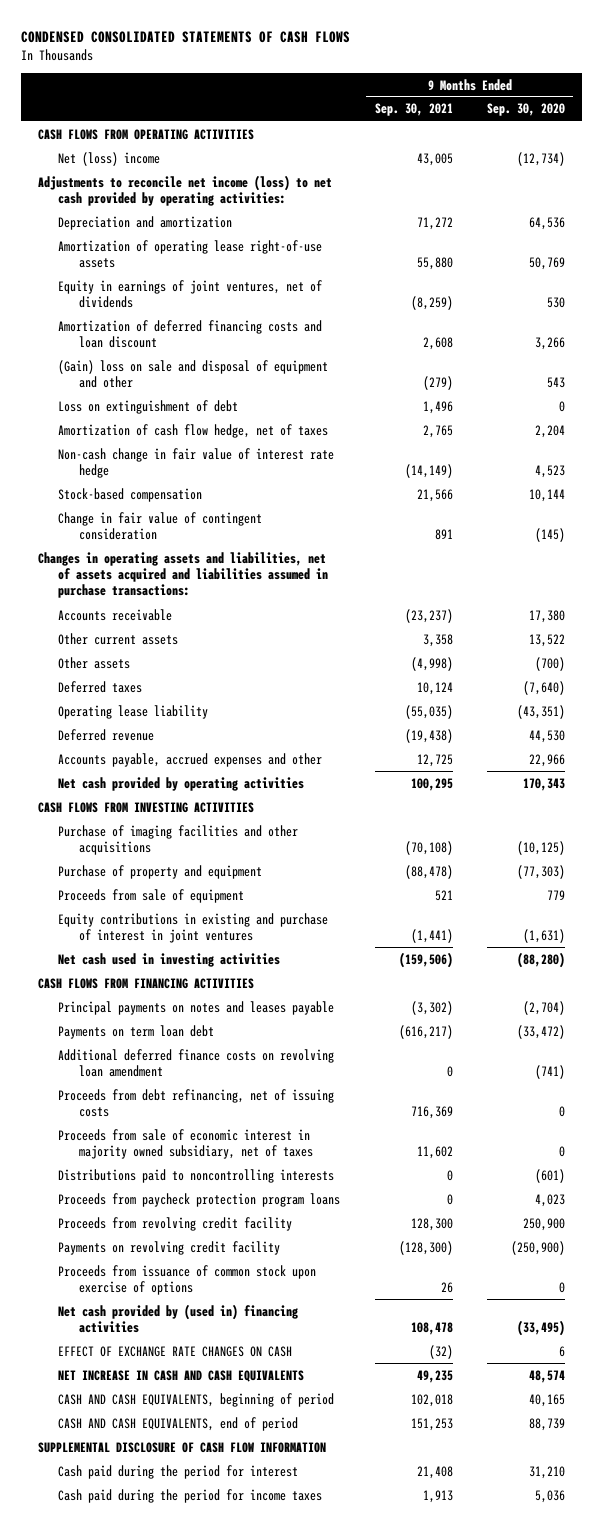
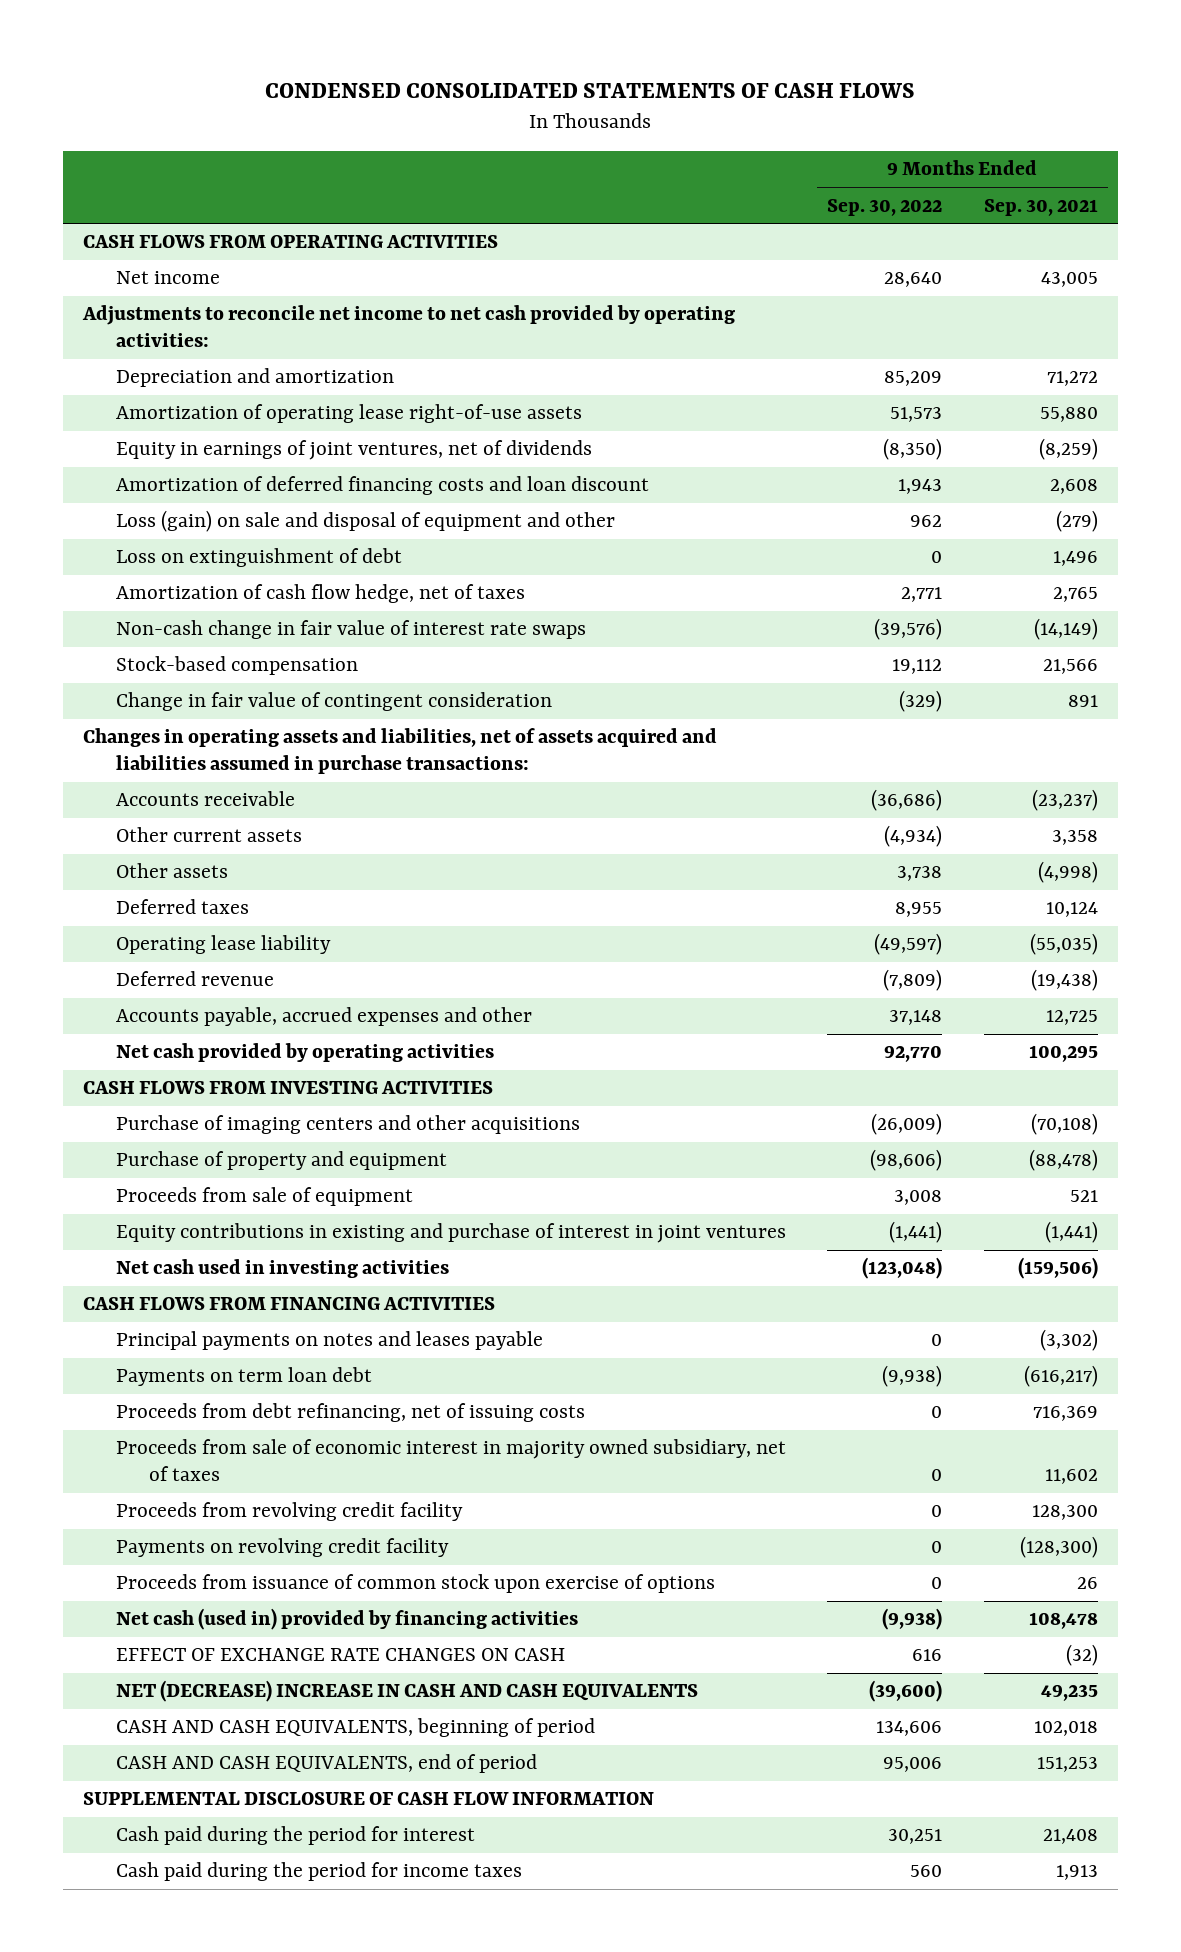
[486,103,565,117] Sep. 30, 2020 -> none
none -> [827,198,943,216] Sep. 30, 2022
[58,151,161,166] Net (loss) income -> [116,271,221,285] Net income
[38,174,333,206] Adjustments to reconcile net income (loss) to net cash provided by operating activities: -> [82,305,736,348] Adjustments to reconcile net income to net cash provided by operating activities:
[58,359,329,388] (Gain) loss on sale and disposal of equipment and other -> [116,510,616,533] Loss (gain) on sale and disposal of equipment and other
[58,447,335,478] Non-cash change in fair value of interest rate hedge -> [116,620,587,640] Non-cash change in fair value of interest rate swaps
[58,824,299,855] Purchase of imaging facilities and other acquisitions -> [116,1115,581,1135] Purchase of imaging centers and other acquisitions
[58,1048,335,1077] Additional deferred finance costs on revolving loan amendment -> none
[58,1168,335,1183] Distributions paid to noncontrolling interests -> none
[58,1192,341,1207] Proceeds from paycheck protection program loans -> none
[58,1303,299,1333] Net cash provided by (used in) financing activities -> [116,1608,579,1631] Net cash (used in) provided by financing activities
[58,1369,305,1382] NET INCREASE IN CASH AND CASH EQUIVALENTS -> [116,1680,699,1703] NET (DECREASE) INCREASE IN CASH AND CASH EQUIVALENTS

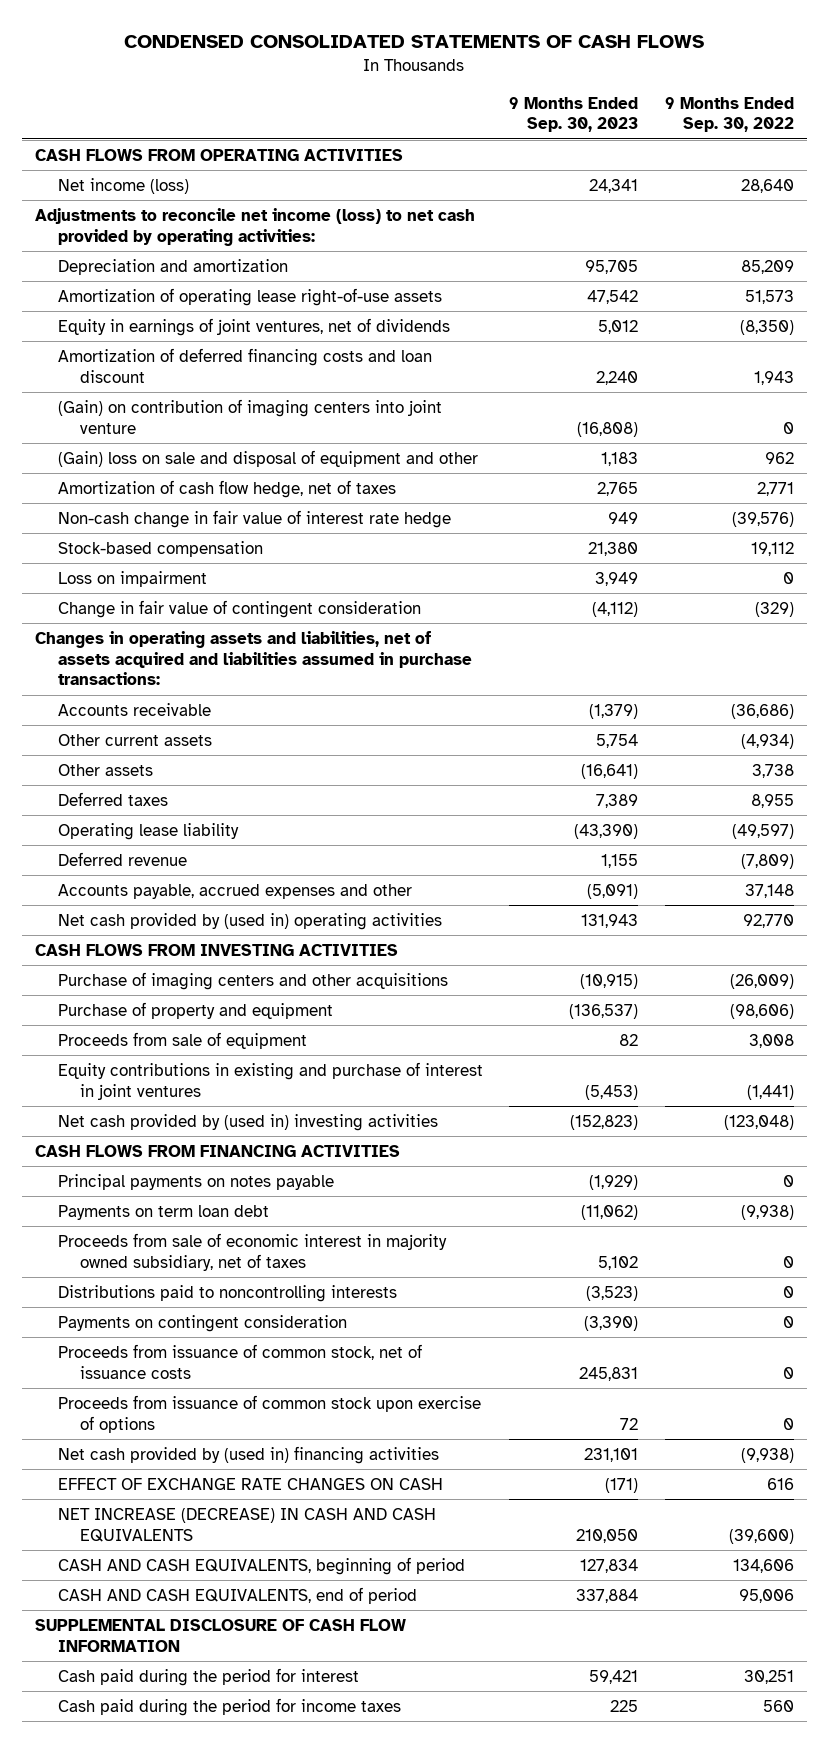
[983,198,1098,216] Sep. 30, 2021 -> none
none -> [509,96,639,133] 9 Months Ended Sep. 30, 2023
[116,271,221,285] Net income -> [57,177,189,194] Net income (loss)
[82,305,736,348] Adjustments to reconcile net income to net cash provided by operating activities: -> [35,207,476,246] Adjustments to reconcile net income (loss) to net cash provided by operating activities:
[116,548,403,568] Loss on extinguishment of debt -> none
none -> [57,398,442,434] (Gain) on contribution of imaging centers into joint venture
[116,510,616,533] Loss (gain) on sale and disposal of equipment and other -> [57,449,478,467] (Gain) loss on sale and disposal of equipment and other
[116,620,587,640] Non-cash change in fair value of interest rate swaps -> [57,509,451,528] Non-cash change in fair value of interest rate hedge
none -> [57,570,207,587] Loss on impairment
[116,1043,495,1063] Net cash provided by operating activities -> [57,912,442,930] Net cash provided by (used in) operating activities
[116,1259,450,1279] Net cash used in investing activities -> [57,1113,438,1131] Net cash provided by (used in) investing activities
[116,1331,544,1351] Principal payments on notes and leases payable -> [57,1173,334,1190] Principal payments on notes payable
[116,1403,586,1423] Proceeds from debt refinancing, net of issuing costs -> none
[116,1502,464,1522] Proceeds from revolving credit facility -> none
[116,1538,450,1558] Payments on revolving credit facility -> none
none -> [57,1284,397,1302] Distributions paid to noncontrolling interests
none -> [57,1314,347,1332] Payments on contingent consideration
none -> [57,1343,422,1379] Proceeds from issuance of common stock, net of issuance costs
[116,1608,579,1631] Net cash (used in) provided by financing activities -> [57,1445,439,1464] Net cash provided by (used in) financing activities
[116,1680,699,1703] NET (DECREASE) INCREASE IN CASH AND CASH EQUIVALENTS -> [57,1507,436,1542] NET INCREASE (DECREASE) IN CASH AND CASH EQUIVALENTS

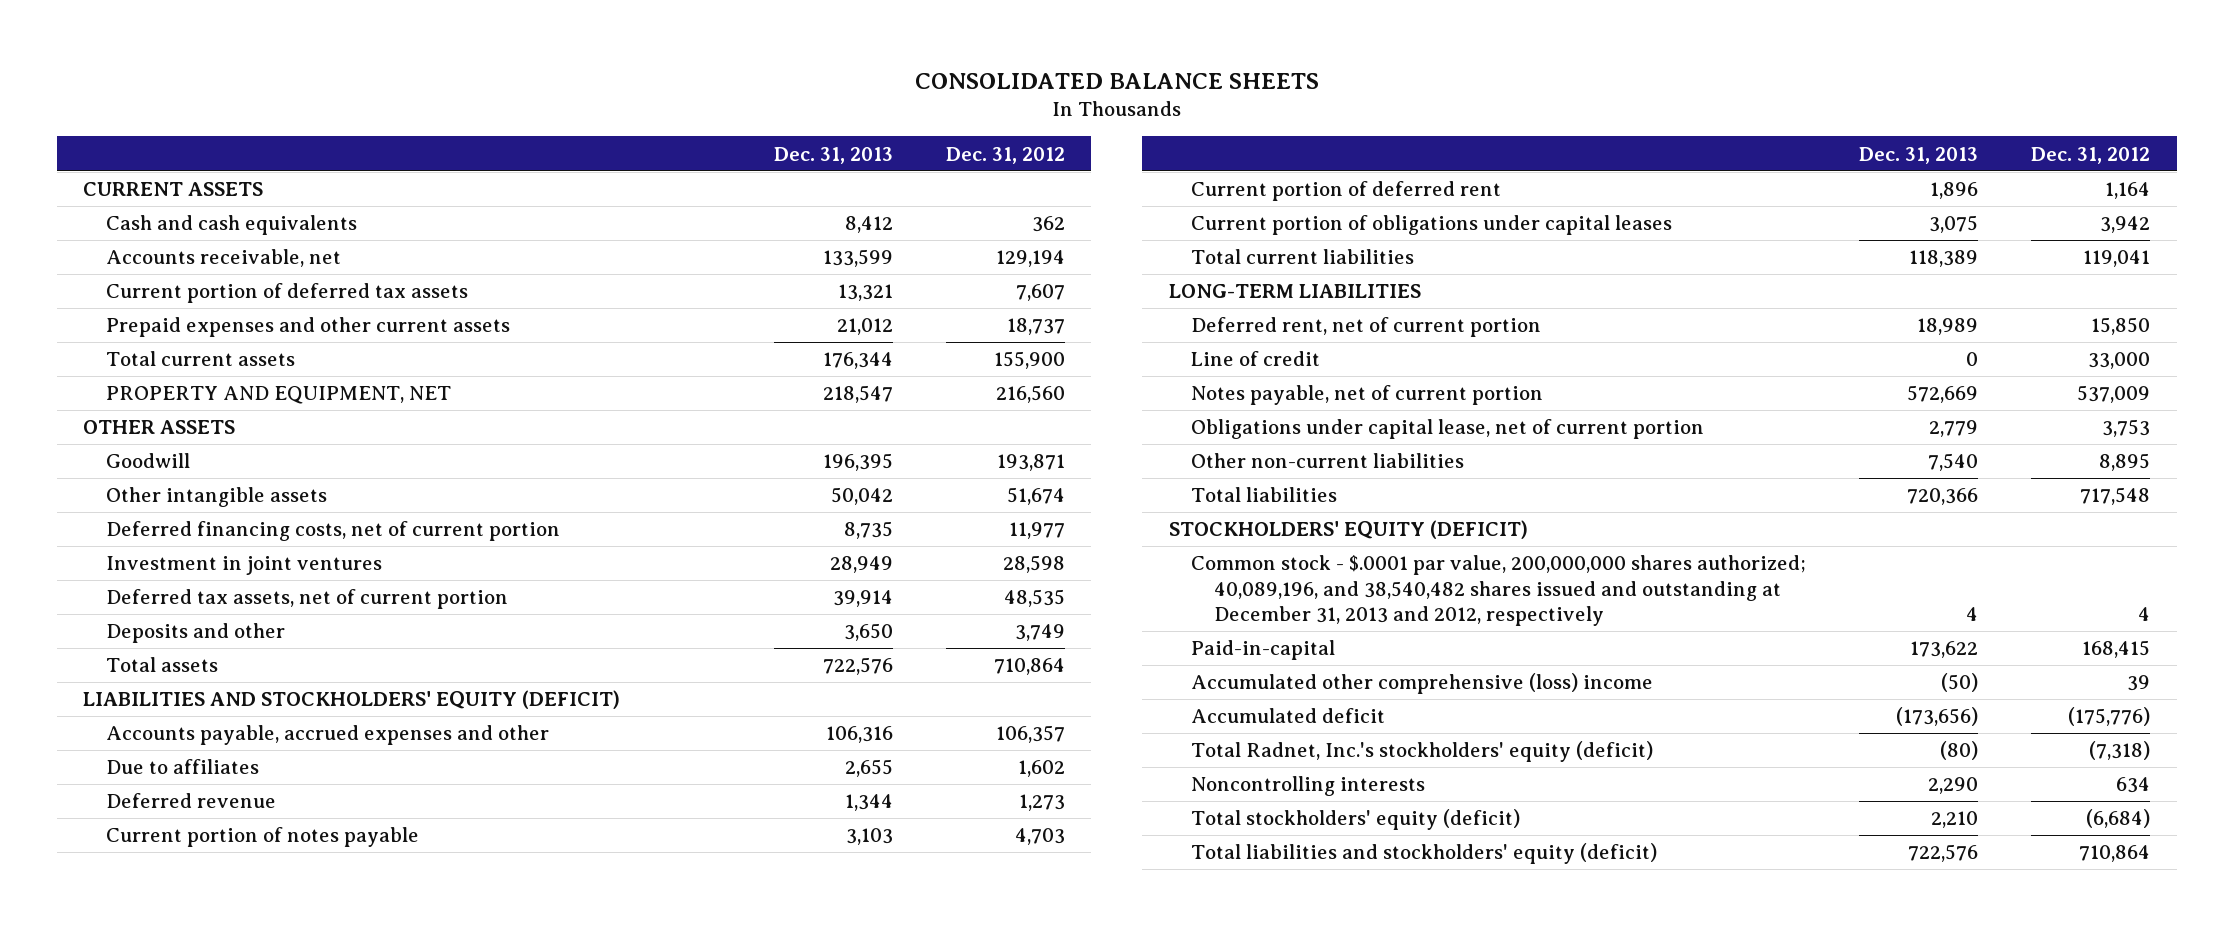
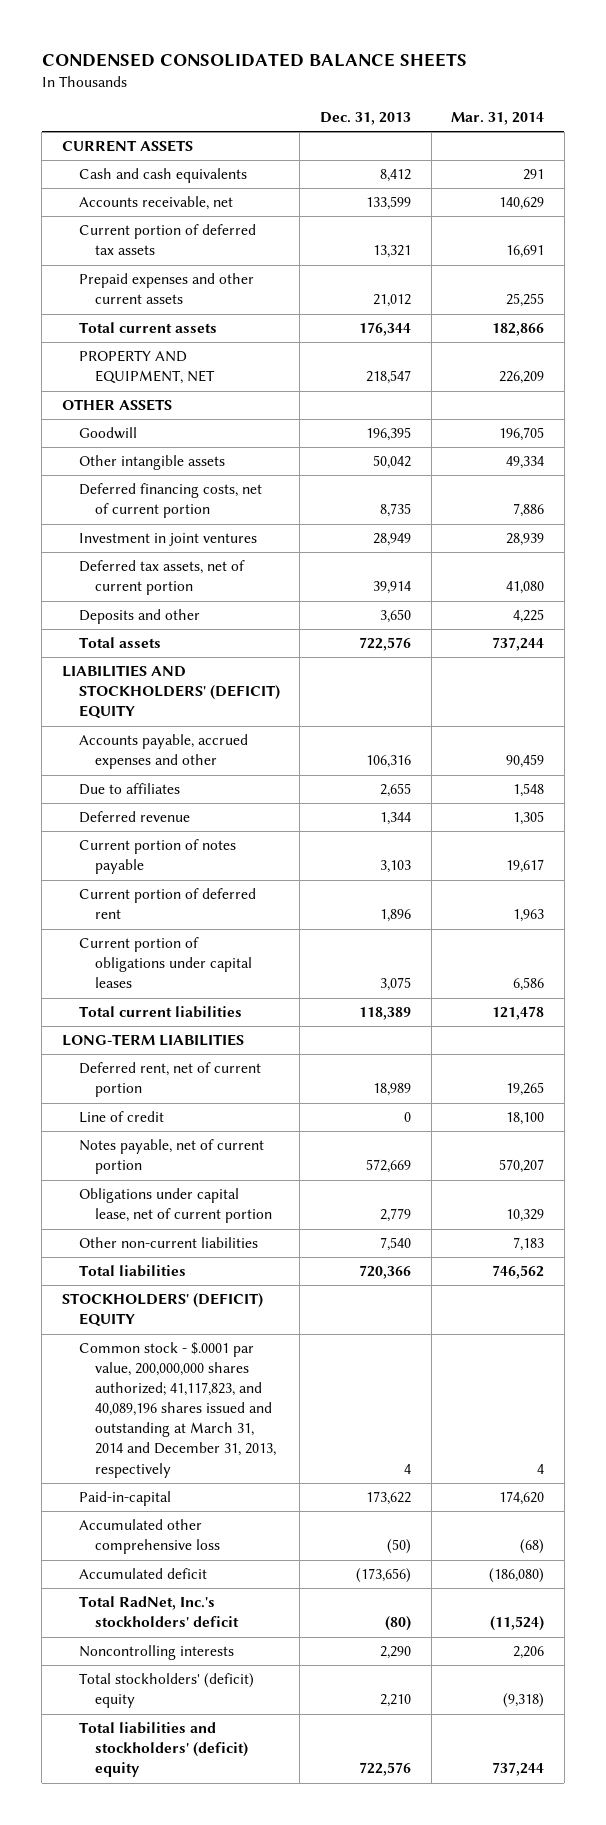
[914,72,1319,89] CONSOLIDATED BALANCE SHEETS -> [41,53,467,68] CONDENSED CONSOLIDATED BALANCE SHEETS
[945,146,1065,164] Dec. 31, 2012 -> none
none -> [451,111,545,125] Mar. 31, 2014
[83,690,621,710] LIABILITIES AND STOCKHOLDERS' EQUITY (DEFICIT) -> [62,665,280,720] LIABILITIES AND STOCKHOLDERS' (DEFICIT) EQUITY
[1168,520,1528,540] STOCKHOLDERS' EQUITY (DEFICIT) -> [62,1293,264,1328] STOCKHOLDERS' (DEFICIT) EQUITY
[1191,555,1807,627] Common stock - $.0001 par value, 200,000,000 shares authorized; 40,089,196, and 38,540,482 shares issued and outstanding at December 31, 2013 and 2012, respectively -> [78,1342,277,1478] Common stock - $.0001 par value, 200,000,000 shares authorized; 41,117,823, and 40,089,196 shares issued and outstanding at March 31, 2014 and December 31, 2013, respectively
[1191,673,1654,695] Accumulated other comprehensive (loss) income -> [78,1519,221,1555] Accumulated other comprehensive loss
[1191,741,1654,763] Total Radnet, Inc.'s stockholders' equity (deficit) -> [78,1596,240,1628] Total RadNet, Inc.'s stockholders' deficit
[1191,809,1521,831] Total stockholders' equity (deficit) -> [78,1673,254,1709] Total stockholders' (deficit) equity
[1191,843,1658,865] Total liabilities and stockholders' equity (deficit) -> [78,1722,249,1778] Total liabilities and stockholders' (deficit) equity

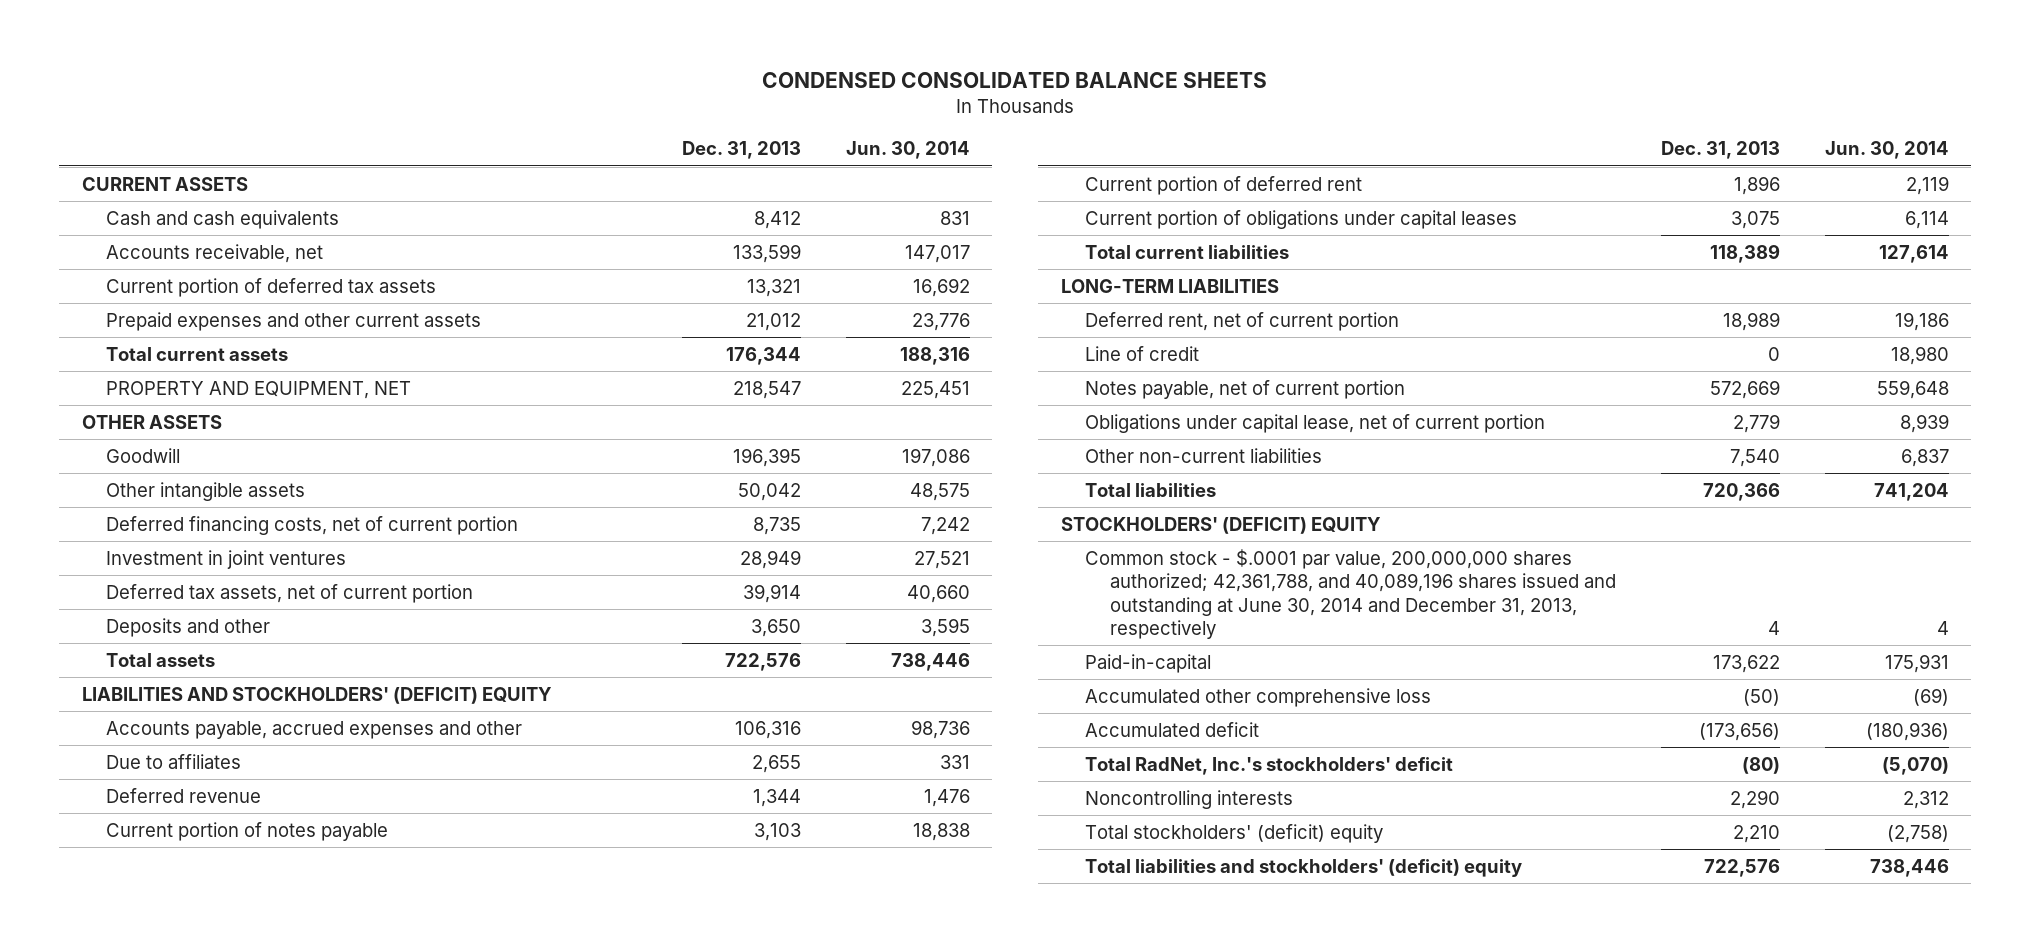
[451,111,545,125] Mar. 31, 2014 -> none
none -> [845,141,970,160] Jun. 30, 2014
[78,1342,277,1478] Common stock - $.0001 par value, 200,000,000 shares authorized; 41,117,823, and 40,089,196 shares issued and outstanding at March 31, 2014 and December 31, 2013, respectively -> [1085,548,1617,640] Common stock - $.0001 par value, 200,000,000 shares authorized; 42,361,788, and 40,089,196 shares issued and outstanding at June 30, 2014 and December 31, 2013, respectively

